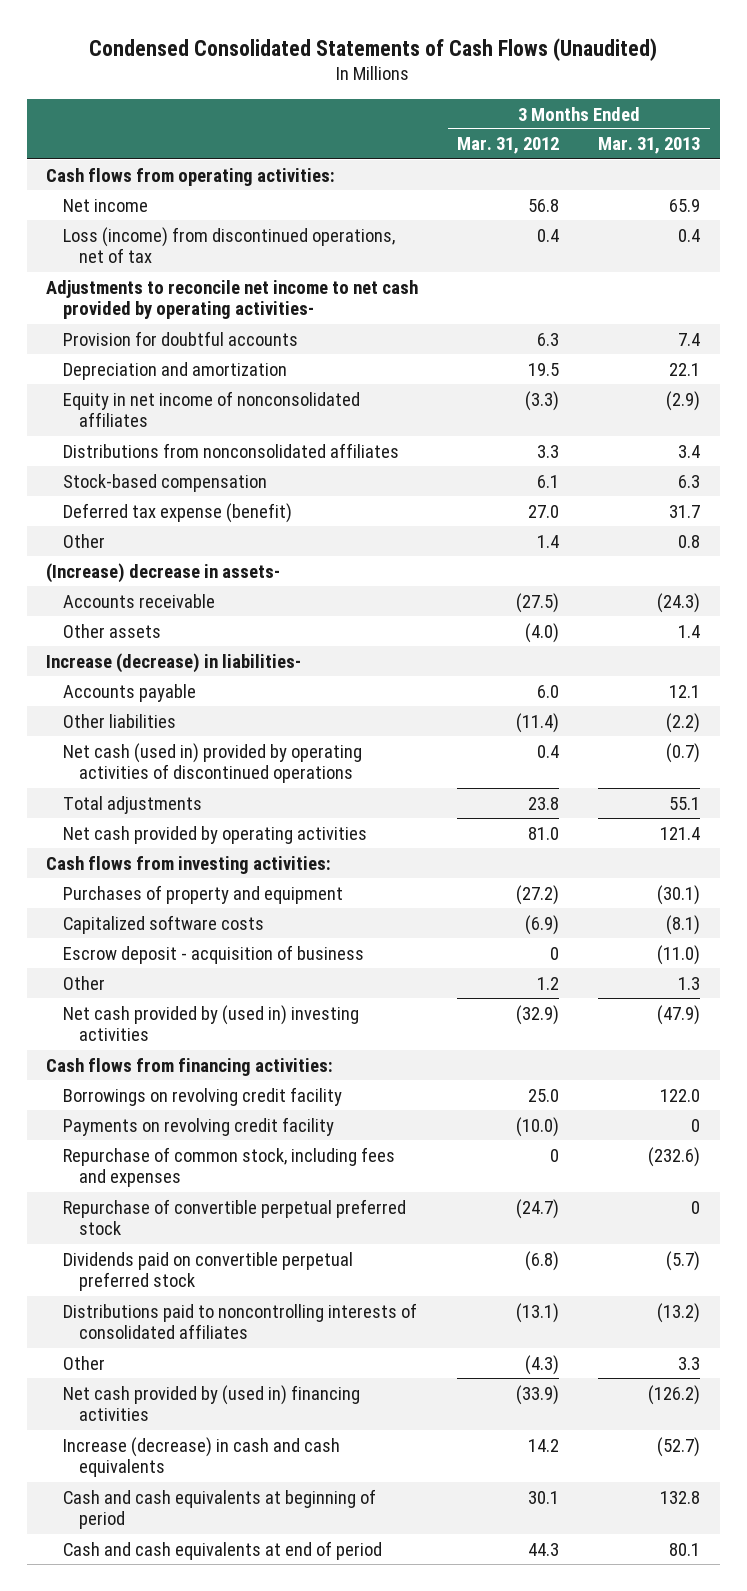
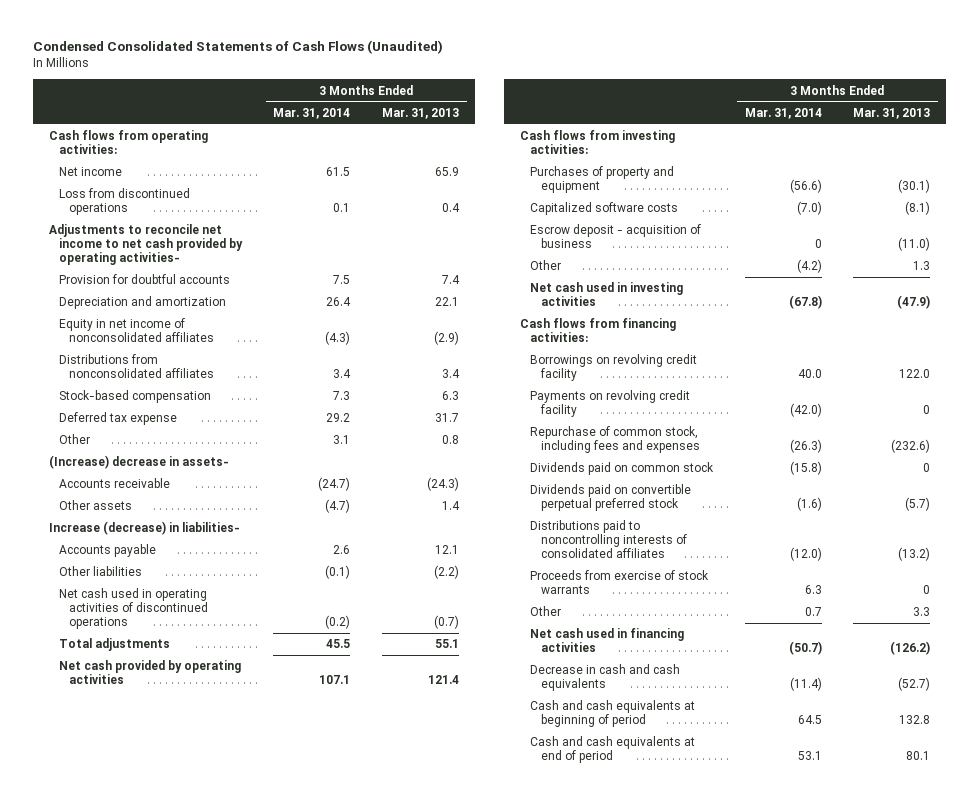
[457,137,560,155] Mar. 31, 2012 -> none
none -> [273,107,351,119] Mar. 31, 2014
[62,226,395,264] Loss (income) from discontinued operations, net of tax -> [59,188,191,216] Loss from discontinued operations
[62,502,292,523] Deferred tax expense (benefit) -> [59,412,178,426] Deferred tax expense
[62,742,362,784] Net cash (used in) provided by operating activities of discontinued operations -> [59,588,209,630] Net cash used in operating activities of discontinued operations
[62,1004,359,1042] Net cash provided by (used in) investing activities -> [530,282,684,307] Net cash used in investing activities
[62,1198,406,1236] Repurchase of convertible perpetual preferred stock -> none
none -> [530,462,715,476] Dividends paid on common stock
none -> [530,570,710,595] Proceeds from exercise of stock warrants
[62,1384,360,1422] Net cash provided by (used in) financing activities -> [530,628,685,653] Net cash used in financing activities
[62,1436,340,1478] Increase (decrease) in cash and cash equivalents -> [530,664,681,692] Decrease in cash and cash equivalents

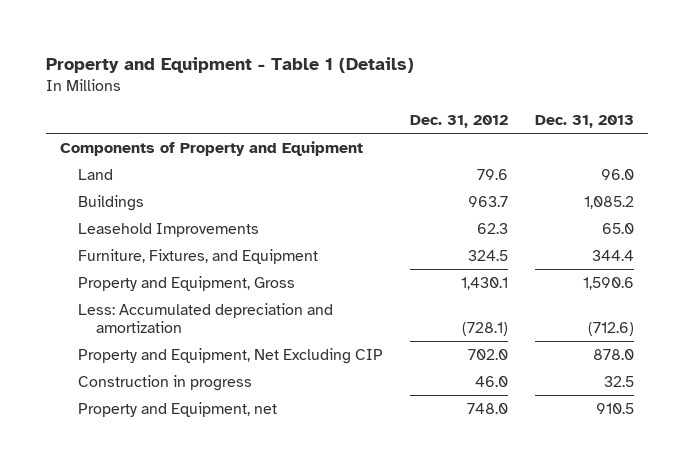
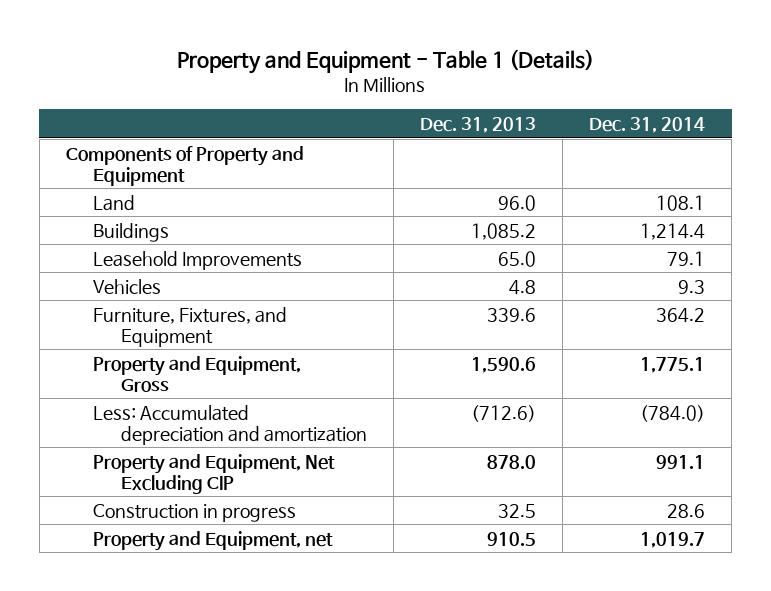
[410,114,509,128] Dec. 31, 2012 -> none
none -> [589,116,706,133] Dec. 31, 2014
none -> [93,278,162,294] Vehicles
[592,249,635,261] 344.4 -> [486,307,536,322] 339.6

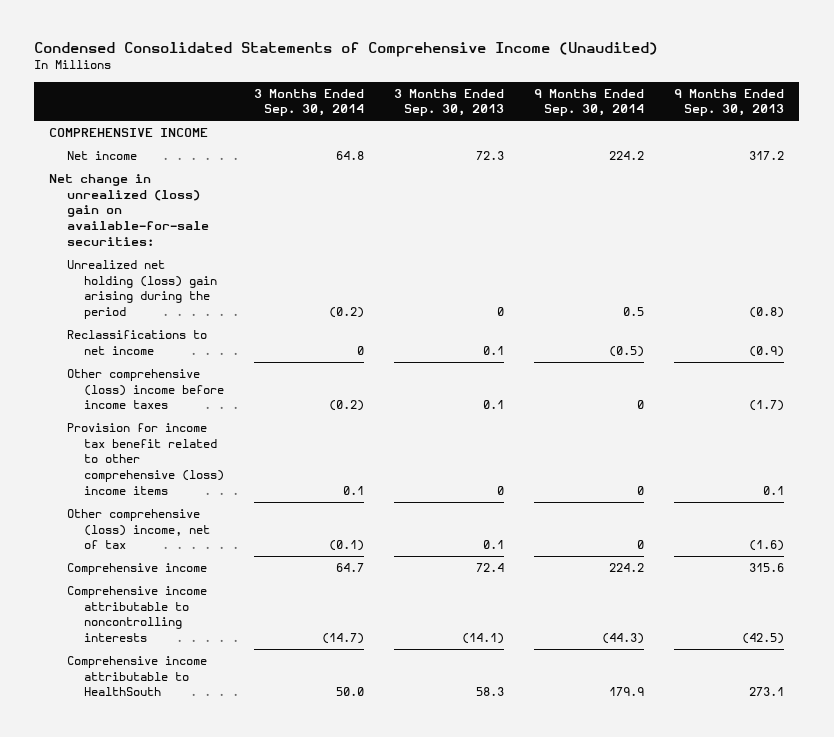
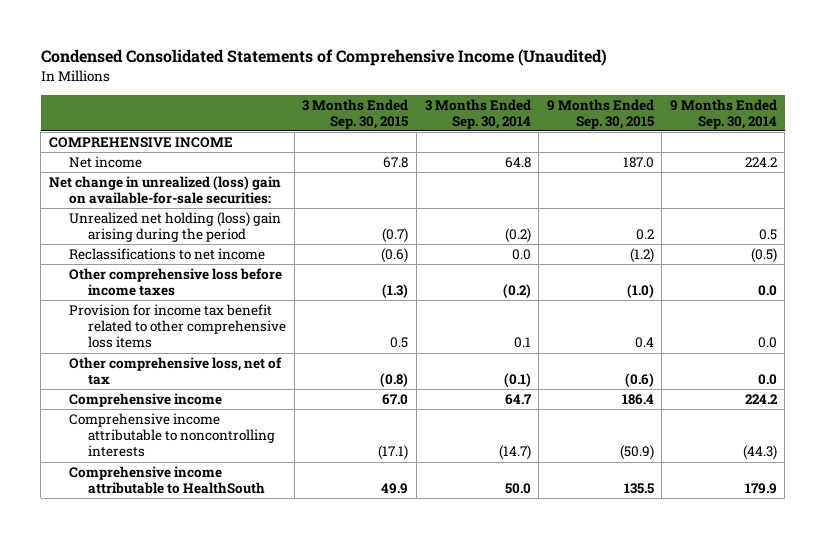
[394,88,505,117] 3 Months Ended Sep. 30, 2013 -> none
[674,88,785,117] 9 Months Ended Sep. 30, 2013 -> none
none -> [302,98,409,129] 3 Months Ended Sep. 30, 2015
none -> [546,98,654,129] 9 Months Ended Sep. 30, 2015
[356,345,364,355] 0 -> [511,249,531,261] 0.0
[66,369,224,410] Other comprehensive (loss) income before income taxes -> [68,268,282,297] Other comprehensive loss before income taxes
[637,400,645,410] 0 -> [757,285,777,297] 0.0
[66,423,224,495] Provision for income tax benefit related to other comprehensive (loss) income items -> [68,304,287,349] Provision for income tax benefit related to other comprehensive loss items
[637,485,645,495] 0 -> [757,337,777,349] 0.0
[66,509,210,550] Other comprehensive (loss) income, net of tax -> [68,357,282,386] Other comprehensive loss, net of tax
[637,540,645,550] 0 -> [757,374,777,386] 0.0

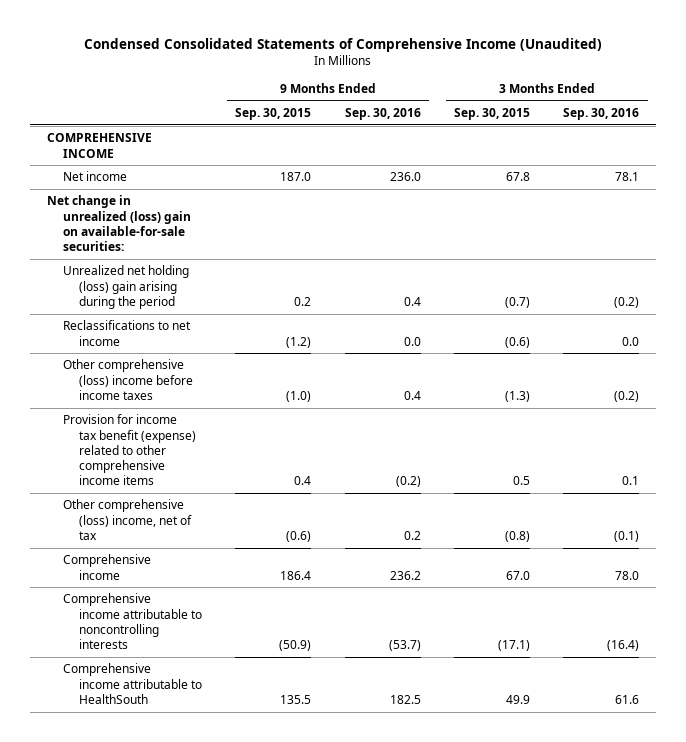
[424,98,531,129] 3 Months Ended Sep. 30, 2014 -> none
[669,98,777,129] 9 Months Ended Sep. 30, 2014 -> none
none -> [344,108,421,121] Sep. 30, 2016
none -> [563,108,640,121] Sep. 30, 2016
[68,268,282,297] Other comprehensive loss before income taxes -> [62,359,193,400] Other comprehensive (loss) income before income taxes
[68,304,287,349] Provision for income tax benefit related to other comprehensive loss items -> [62,414,196,486] Provision for income tax benefit (expense) related to other comprehensive income items
[68,357,282,386] Other comprehensive loss, net of tax -> [62,499,192,540] Other comprehensive (loss) income, net of tax

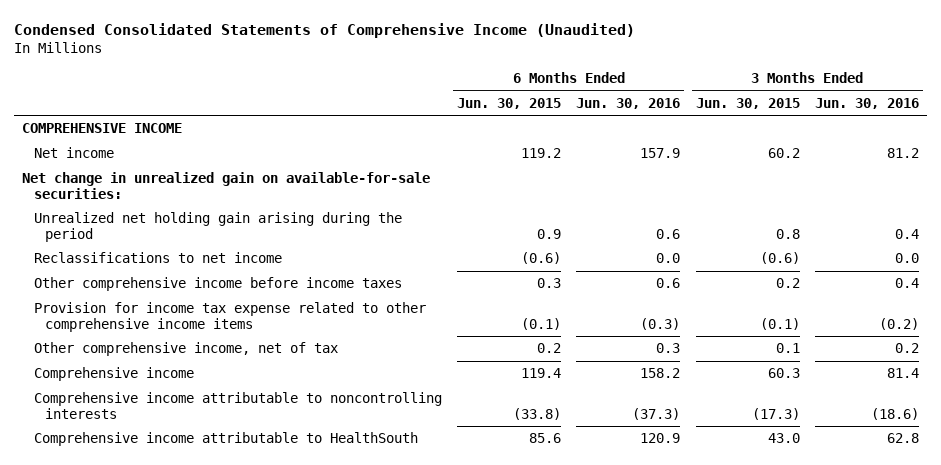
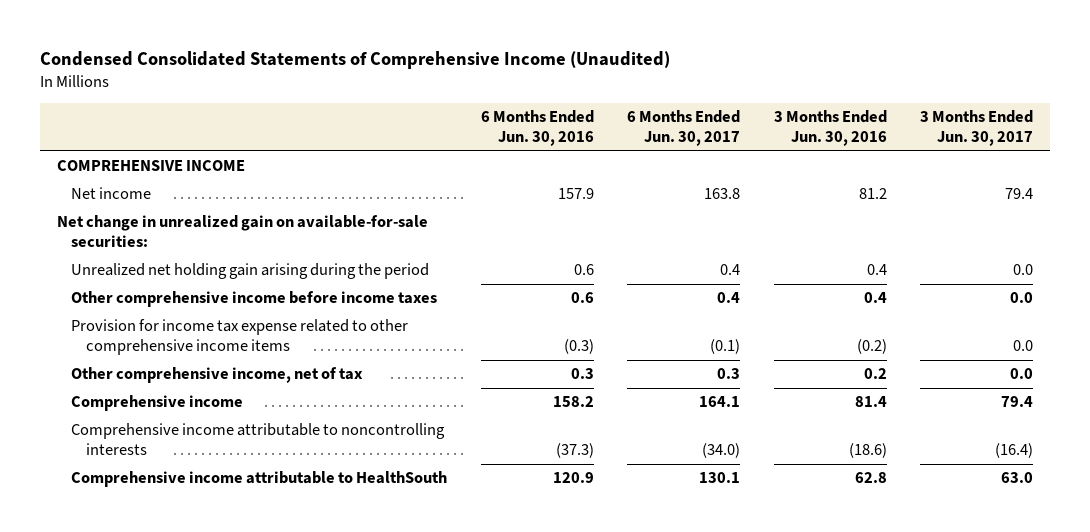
[457,97,562,109] Jun. 30, 2015 -> none
[695,97,800,109] Jun. 30, 2015 -> none
none -> [627,110,741,147] 6 Months Ended Jun. 30, 2017
none -> [920,110,1034,147] 3 Months Ended Jun. 30, 2017
[33,252,282,264] Reclassifications to net income -> none

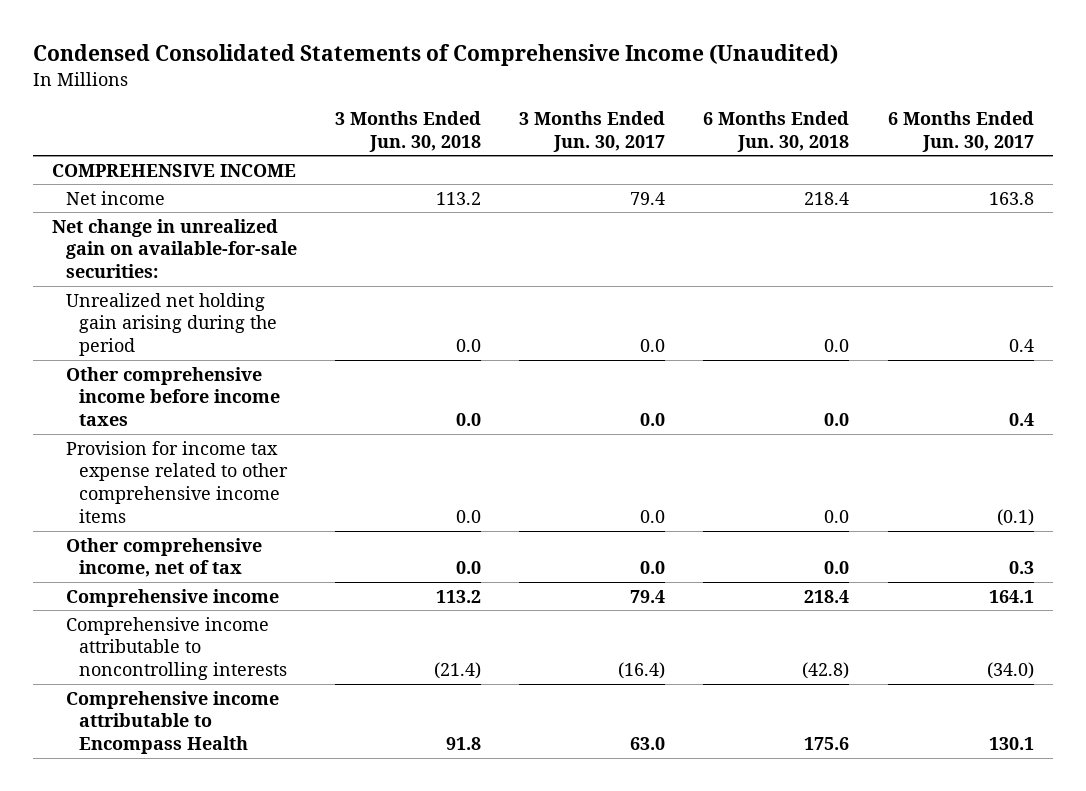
[480,110,594,147] 6 Months Ended Jun. 30, 2016 -> none
[773,110,887,147] 3 Months Ended Jun. 30, 2016 -> none
none -> [334,110,481,152] 3 Months Ended Jun. 30, 2018
none -> [703,110,850,152] 6 Months Ended Jun. 30, 2018
[71,471,448,488] Comprehensive income attributable to HealthSouth -> [65,690,279,755] Comprehensive income attributable to Encompass Health

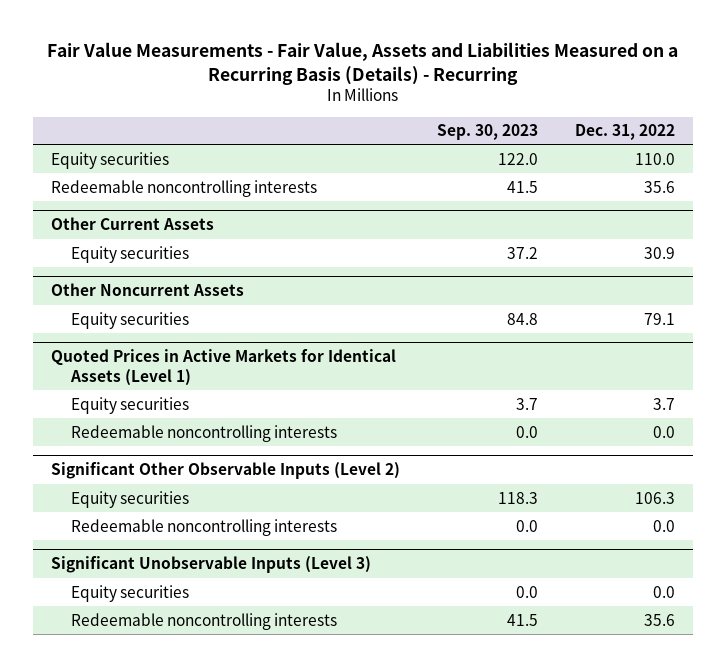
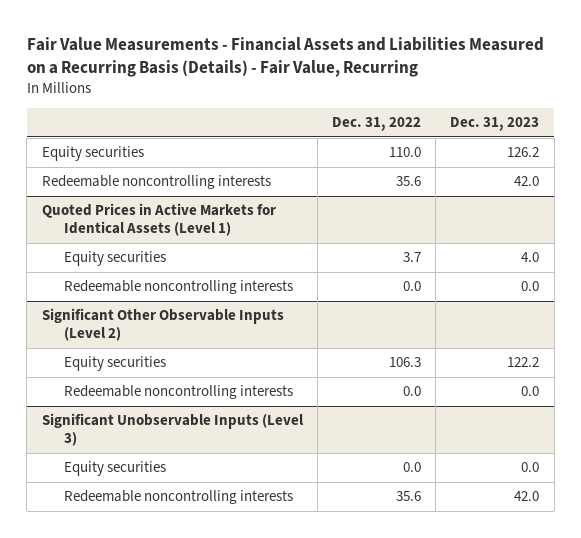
[46,41,678,85] Fair Value Measurements - Fair Value, Assets and Liabilities Measured on a Recurring Basis (Details) - Recurring -> [26,36,544,77] Fair Value Measurements - Financial Assets and Liabilities Measured on a Recurring Basis (Details) - Fair Value, Recurring
[436,124,538,141] Sep. 30, 2023 -> none
none -> [450,117,540,132] Dec. 31, 2023
[51,217,215,231] Other Current Assets -> none
[71,245,190,263] Equity securities -> none
[51,283,245,297] Other Noncurrent Assets -> none
[71,311,190,329] Equity securities -> none

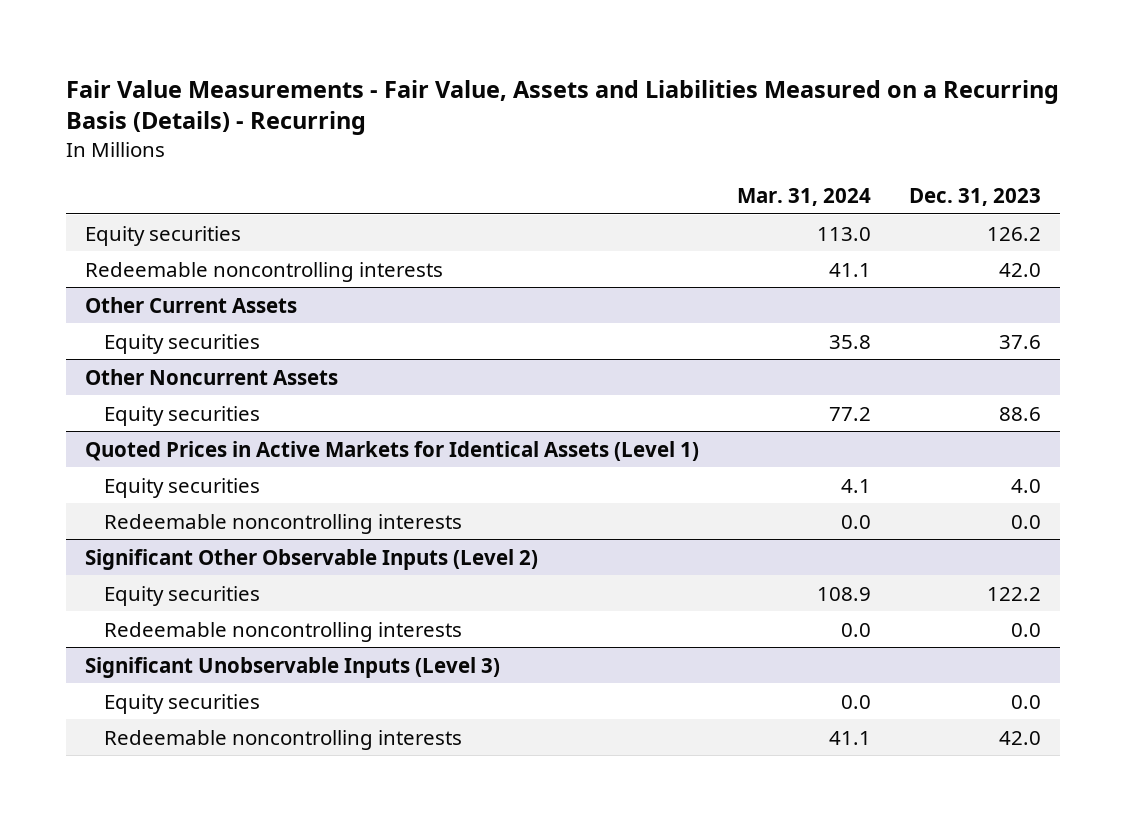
[26,36,544,77] Fair Value Measurements - Financial Assets and Liabilities Measured on a Recurring Basis (Details) - Fair Value, Recurring -> [65,79,1059,136] Fair Value Measurements - Fair Value, Assets and Liabilities Measured on a Recurring Basis (Details) - Recurring
[331,117,421,132] Dec. 31, 2022 -> none
none -> [736,187,871,206] Mar. 31, 2024
none -> [84,296,297,313] Other Current Assets
none -> [103,333,260,354] Equity securities
none -> [84,368,338,385] Other Noncurrent Assets
none -> [103,405,260,426] Equity securities

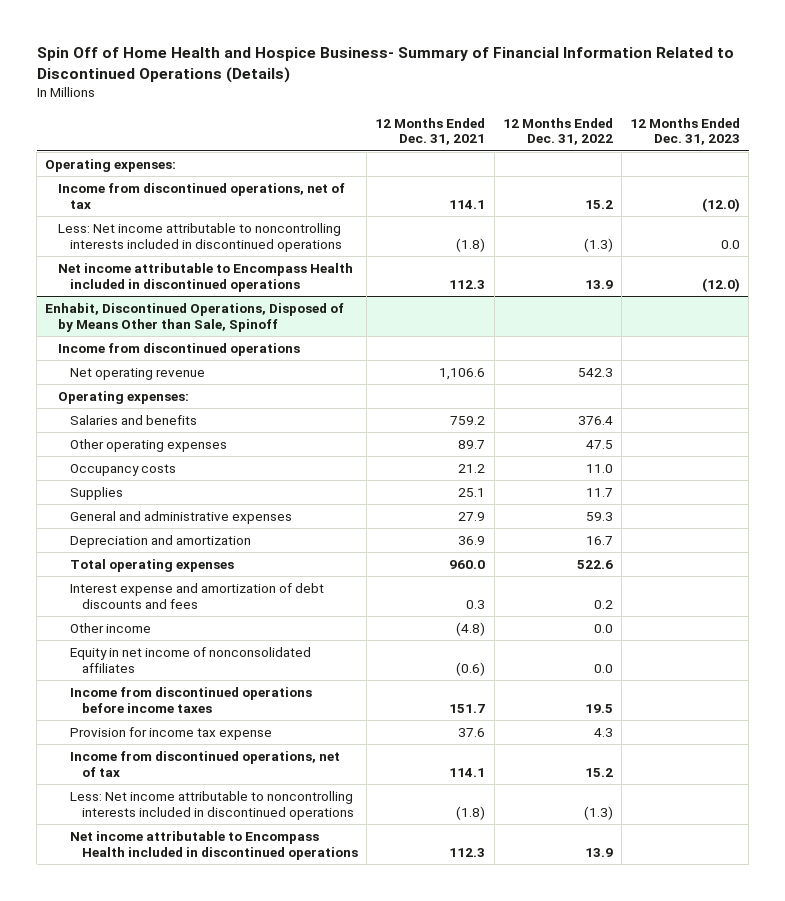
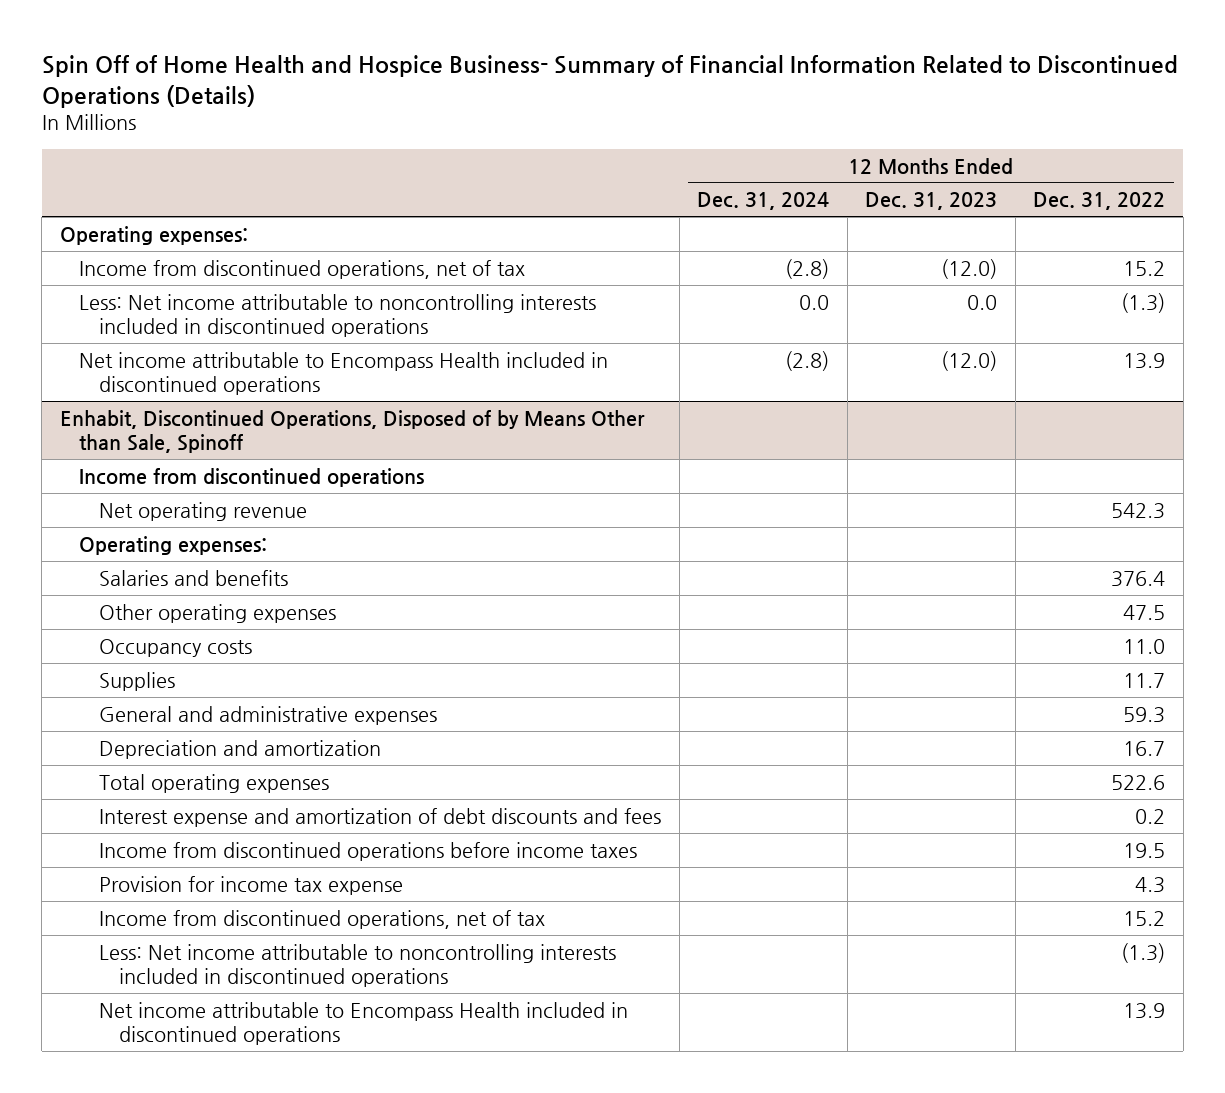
[375,117,486,146] 12 Months Ended Dec. 31, 2021 -> none
none -> [697,192,830,211] Dec. 31, 2024
[69,622,151,633] Other income -> none
[69,646,311,673] Equity in net income of nonconsolidated affiliates -> none

